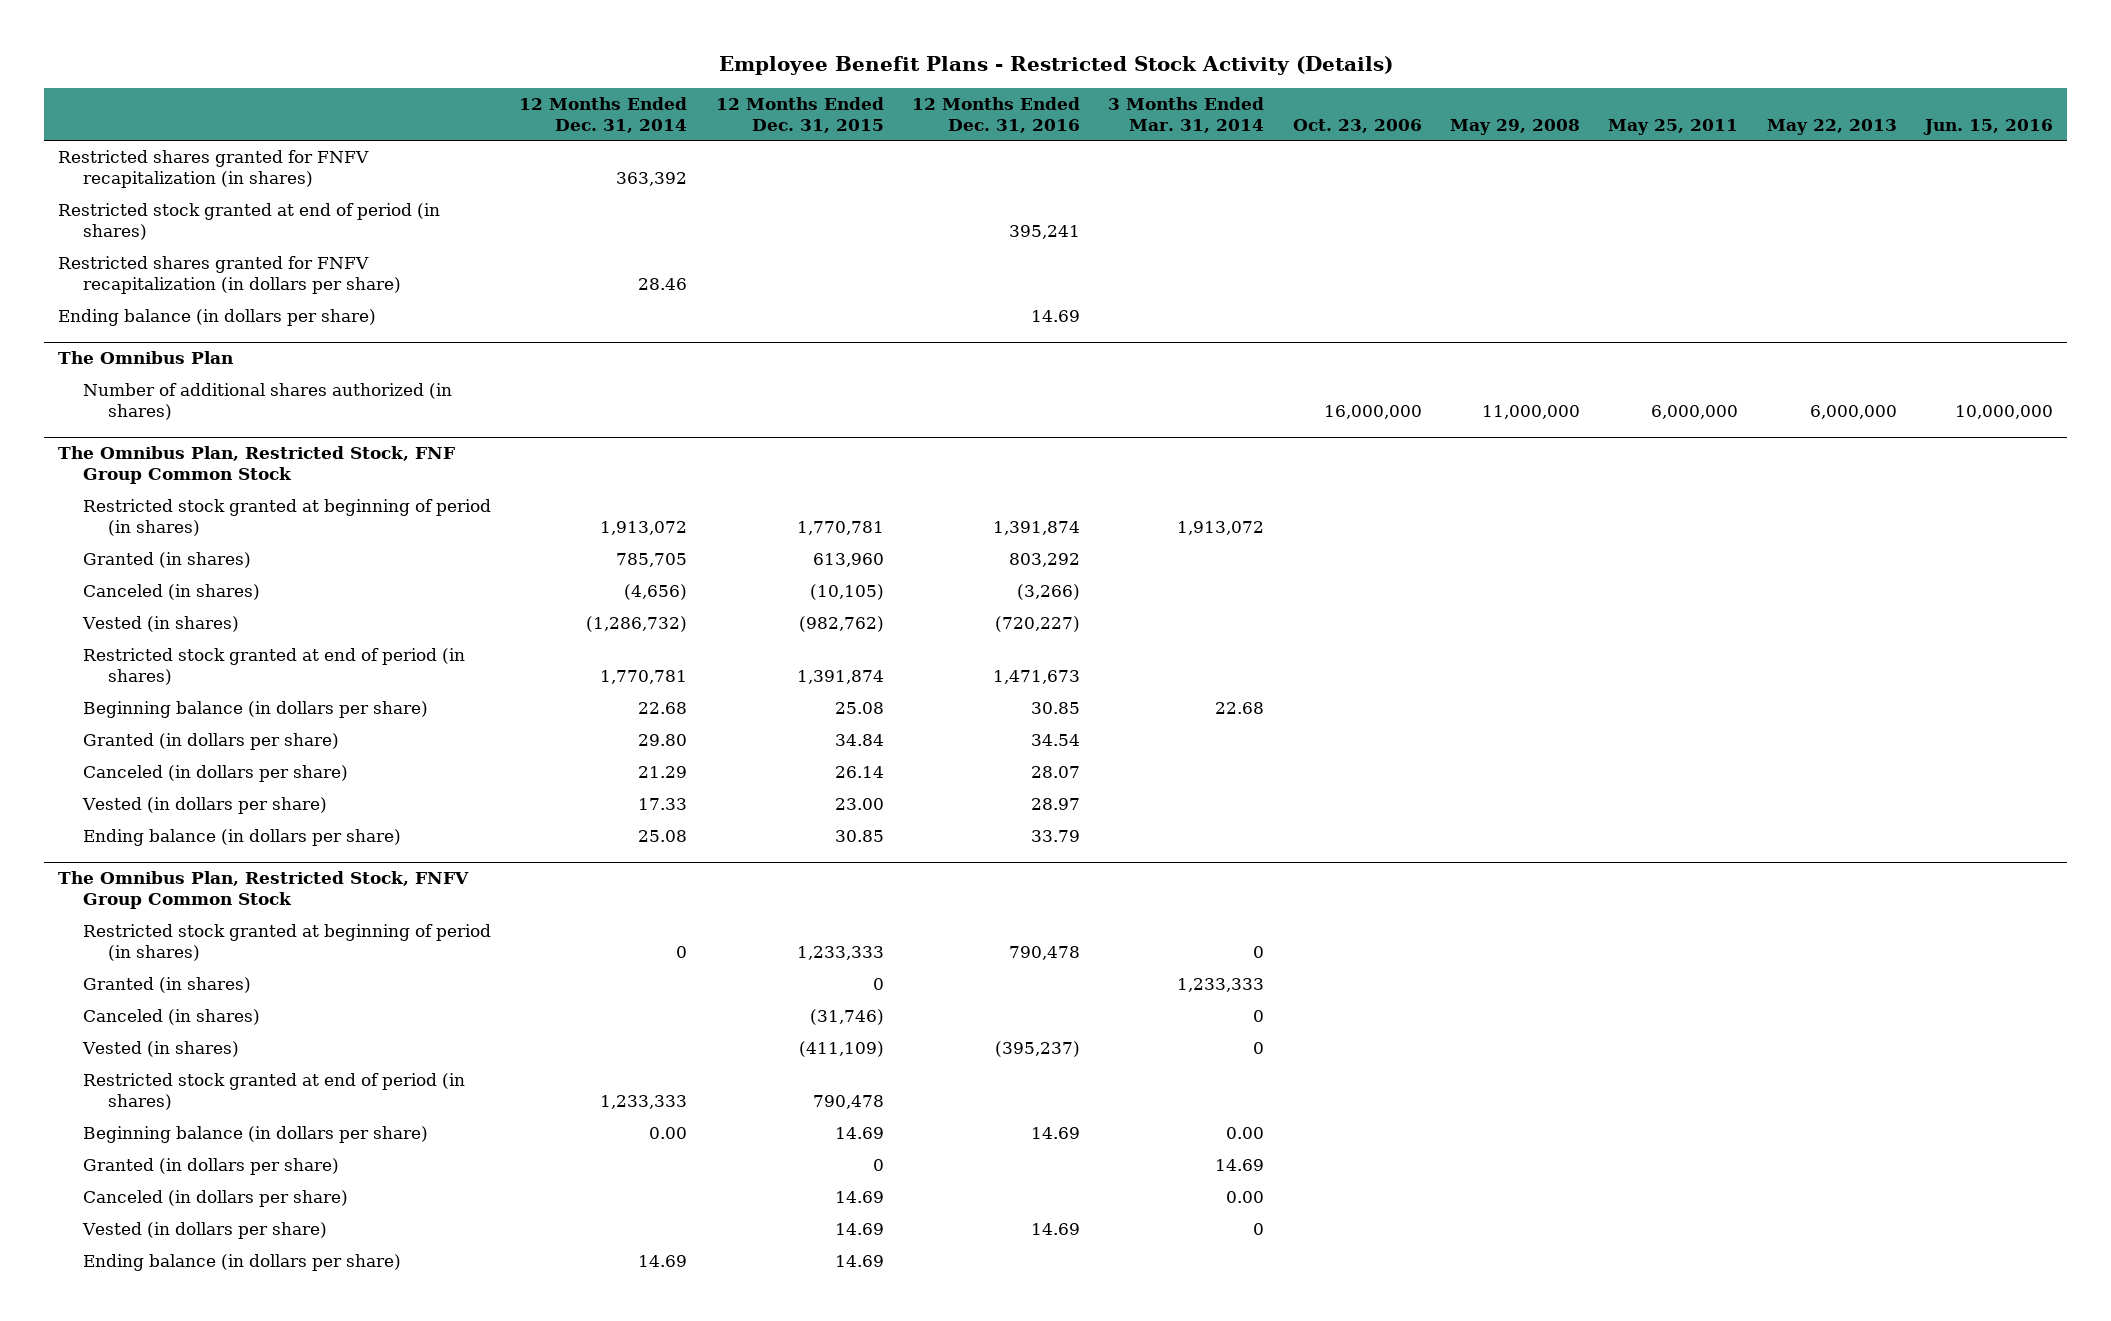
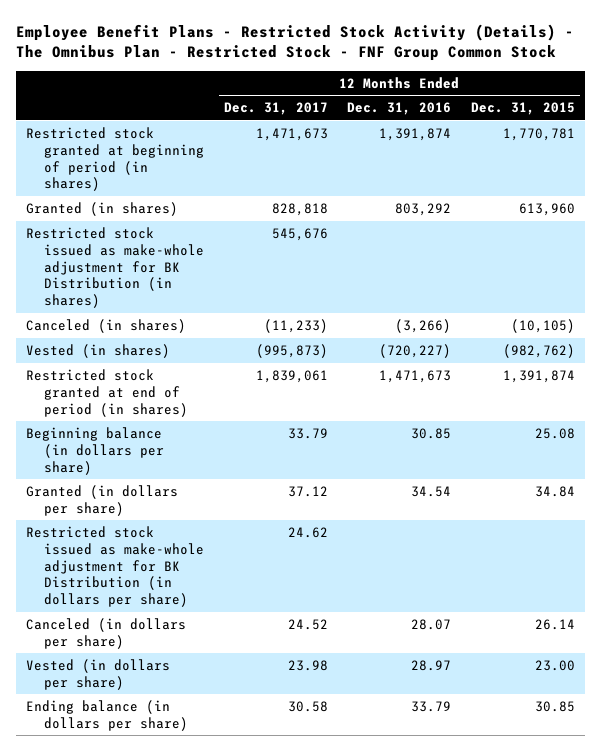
[718,55,1393,75] Employee Benefit Plans - Restricted Stock Activity (Details) -> [16,23,575,62] Employee Benefit Plans - Restricted Stock Activity (Details) - The Omnibus Plan - Restricted Stock - FNF Group Common Stock
[519,96,688,133] 12 Months Ended Dec. 31, 2014 -> none
[1108,96,1265,133] 3 Months Ended Mar. 31, 2014 -> none
[1292,118,1422,133] Oct. 23, 2006 -> none
[1450,118,1581,135] May 29, 2008 -> none
[1608,118,1739,135] May 25, 2011 -> none
[1766,118,1897,135] May 22, 2013 -> none
[1923,118,2054,135] Jun. 15, 2016 -> none
none -> [223,102,328,116] Dec. 31, 2017
[58,149,370,188] Restricted shares granted for FNFV recapitalization (in shares) -> none
[58,202,441,240] Restricted stock granted at end of period (in shares) -> none
[58,255,402,294] Restricted shares granted for FNFV recapitalization (in dollars per share) -> none
[58,308,377,326] Ending balance (in dollars per share) -> none
[58,351,234,365] The Omnibus Plan -> none
[83,382,453,420] Number of additional shares authorized (in shares) -> none
[58,446,456,485] The Omnibus Plan, Restricted Stock, FNF Group Common Stock -> none
none -> [26,226,204,309] Restricted stock issued as make-whole adjustment for BK Distribution (in shares)
none -> [26,525,204,608] Restricted stock issued as make-whole adjustment for BK Distribution (in dollars per share)
[58,871,470,910] The Omnibus Plan, Restricted Stock, FNFV Group Common Stock -> none
[83,923,492,961] Restricted stock granted at beginning of period (in shares) -> none
[83,976,252,993] Granted (in shares) -> none
[83,1008,261,1025] Canceled (in shares) -> none
[82,1040,240,1057] Vested (in shares) -> none
[83,1072,466,1110] Restricted stock granted at end of period (in shares) -> none
[83,1125,429,1143] Beginning balance (in dollars per share) -> none
[83,1157,340,1175] Granted (in dollars per share) -> none
[83,1189,349,1207] Canceled (in dollars per share) -> none
[82,1221,328,1239] Vested (in dollars per share) -> none
[83,1253,402,1271] Ending balance (in dollars per share) -> none

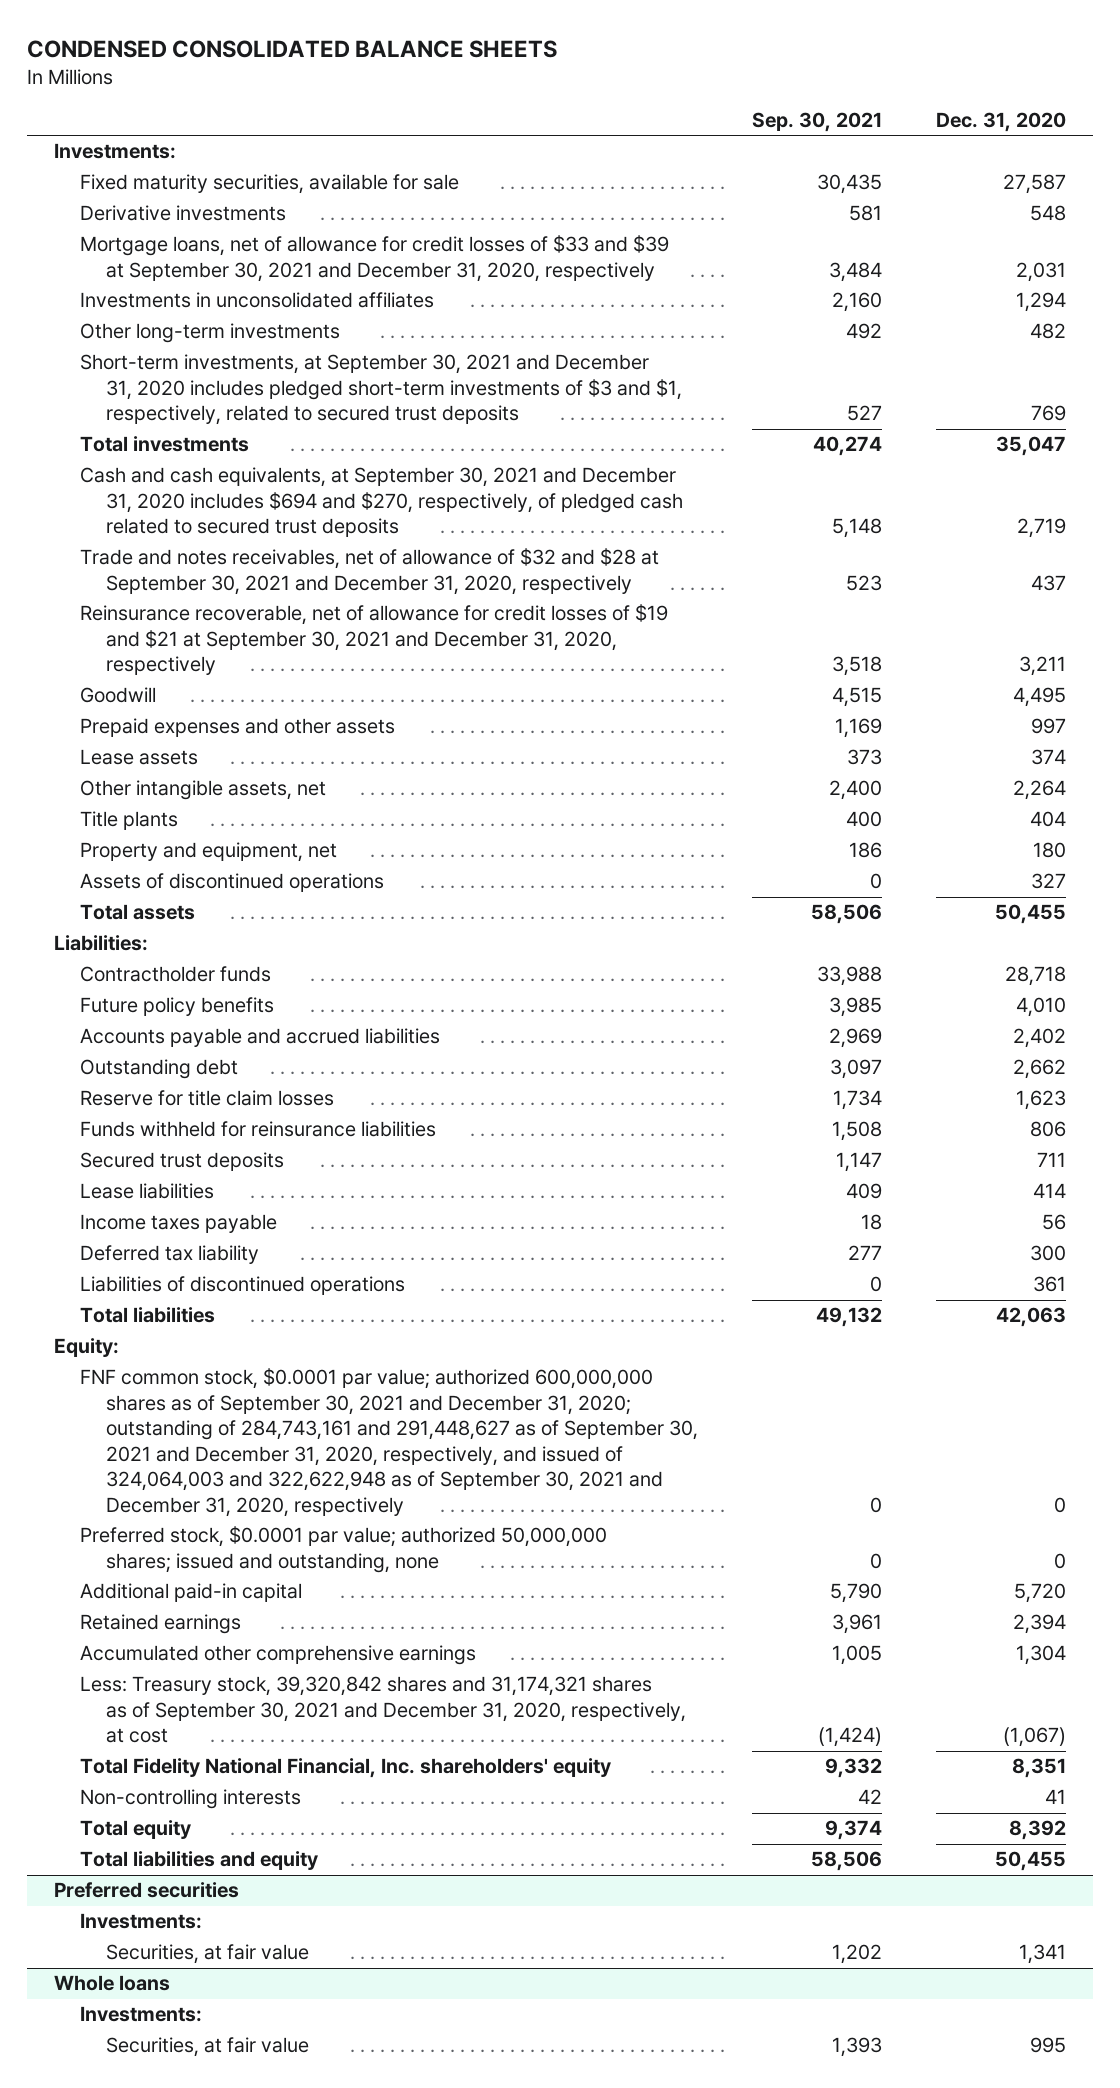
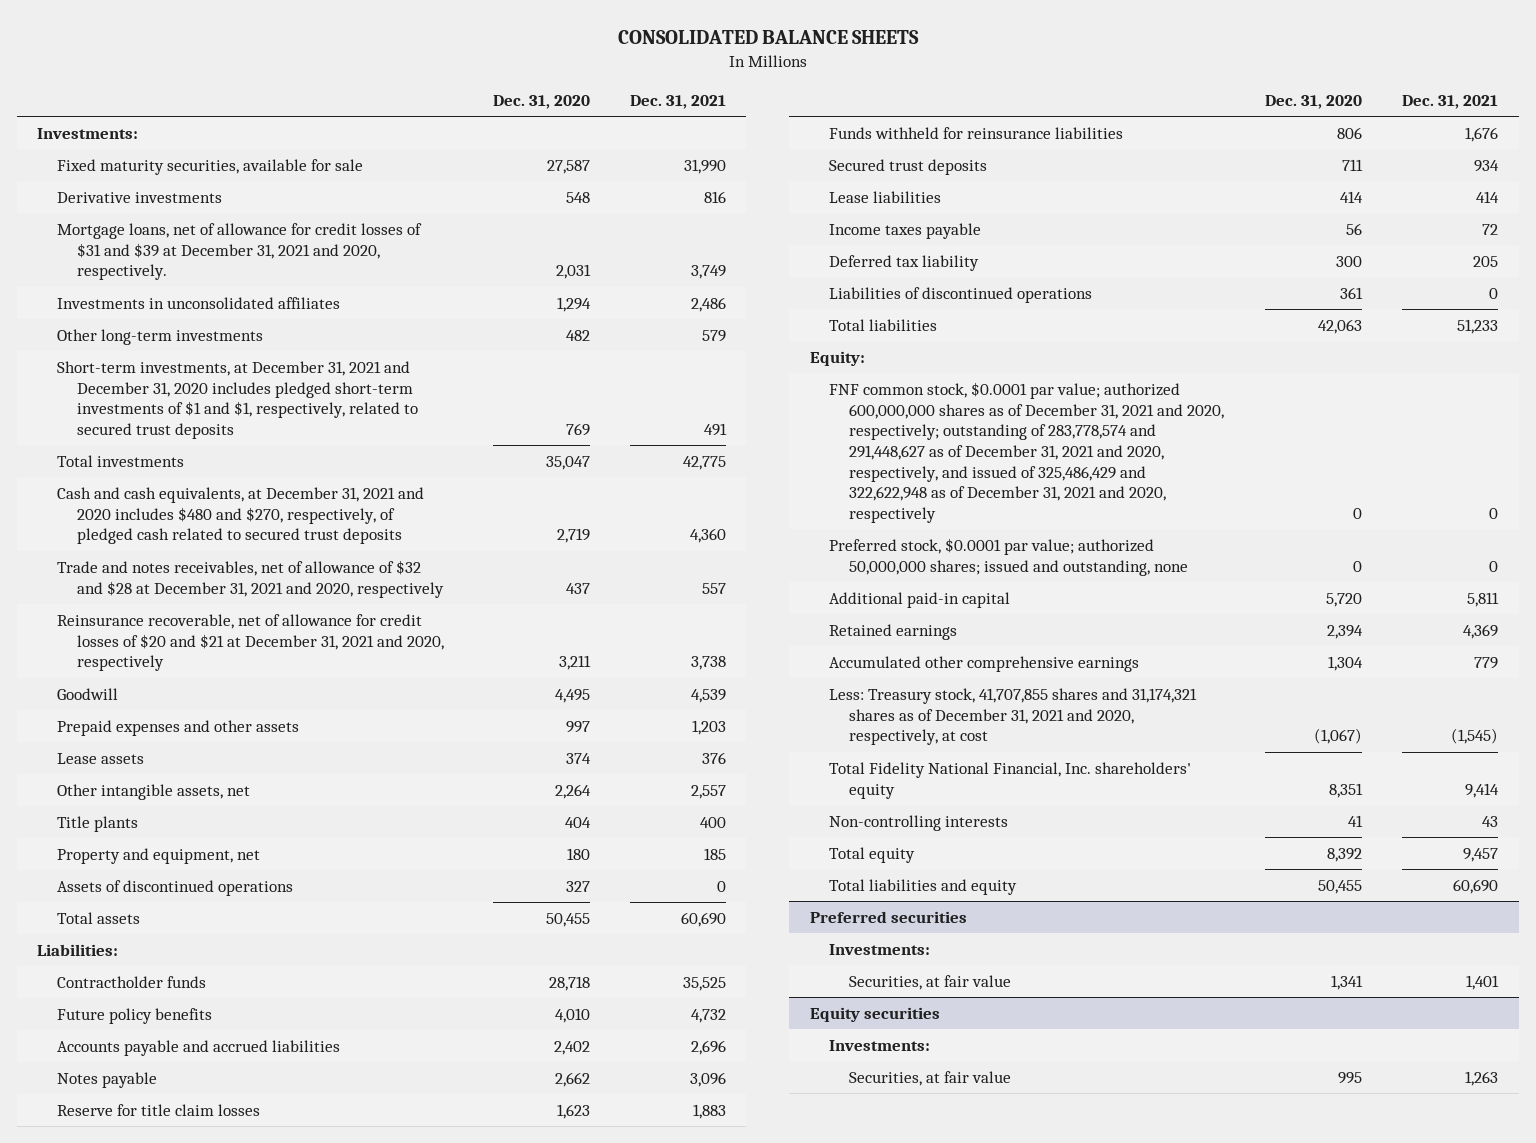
[26,40,557,59] CONDENSED CONSOLIDATED BALANCE SHEETS -> [617,29,919,44] CONSOLIDATED BALANCE SHEETS
[751,111,882,132] Sep. 30, 2021 -> none
none -> [630,94,727,109] Dec. 31, 2021
[79,235,669,282] Mortgage loans, net of allowance for credit losses of $33 and $39 at September 30, 2021 and December 31, 2020, respectively -> [57,222,423,281] Mortgage loans, net of allowance for credit losses of $31 and $39 at December 31, 2021 and 2020, respectively.
[79,354,682,426] Short-term investments, at September 30, 2021 and December 31, 2020 includes pledged short-term investments of $3 and $1, respectively, related to secured trust deposits -> [57,360,419,440] Short-term investments, at December 31, 2021 and December 31, 2020 includes pledged short-term investments of $1 and $1, respectively, related to secured trust deposits
[79,467,683,538] Cash and cash equivalents, at September 30, 2021 and December 31, 2020 includes $694 and $270, respectively, of pledged cash related to secured trust deposits -> [57,486,425,545] Cash and cash equivalents, at December 31, 2021 and 2020 includes $480 and $270, respectively, of pledged cash related to secured trust deposits
[79,548,659,595] Trade and notes receivables, net of allowance of $32 and $28 at September 30, 2021 and December 31, 2020, respectively -> [57,559,445,598] Trade and notes receivables, net of allowance of $32 and $28 at December 31, 2021 and 2020, respectively
[79,604,668,676] Reinsurance recoverable, net of allowance for credit losses of $19 and $21 at September 30, 2021 and December 31, 2020, respectively -> [57,613,445,672] Reinsurance recoverable, net of allowance for credit losses of $20 and $21 at December 31, 2021 and 2020, respectively
[79,1059,238,1080] Outstanding debt -> [57,1071,158,1088] Notes payable
[79,1368,698,1517] FNF common stock, $0.0001 par value; authorized 600,000,000 shares as of September 30, 2021 and December 31, 2020; outstanding of 284,743,161 and 291,448,627 as of September 30, 2021 and December 31, 2020, respectively, and issued of 324,064,003 and 322,622,948 as of September 30, 2021 and December 31, 2020, respectively -> [829,381,1225,524] FNF common stock, $0.0001 par value; authorized 600,000,000 shares as of December 31, 2021 and 2020, respectively; outstanding of 283,778,574 and 291,448,627 as of December 31, 2021 and 2020, respectively, and issued of 325,486,429 and 322,622,948 as of December 31, 2021 and 2020, respectively
[79,1676,686,1744] Less: Treasury stock, 39,320,842 shares and 31,174,321 shares as of September 30, 2021 and December 31, 2020, respectively, at cost -> [829,687,1198,746] Less: Treasury stock, 41,707,855 shares and 31,174,321 shares as of December 31, 2021 and 2020, respectively, at cost
[53,1975,170,1992] Whole loans -> [809,1006,940,1022] Equity securities

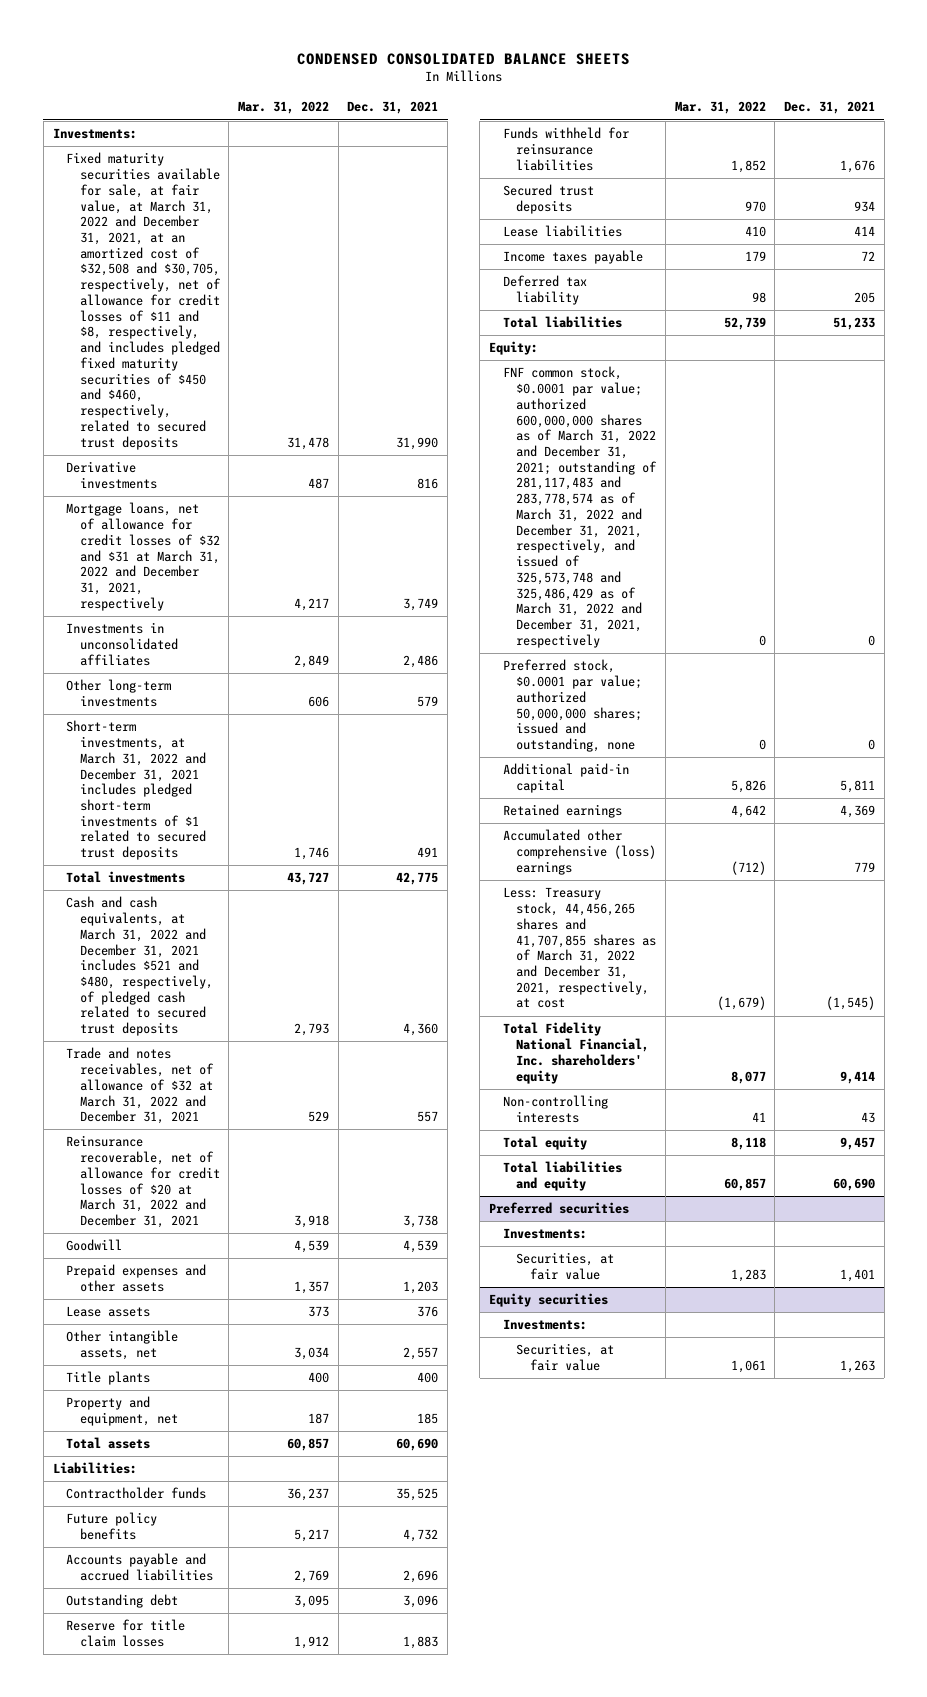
[617,29,919,44] CONSOLIDATED BALANCE SHEETS -> [296,52,630,65] CONDENSED CONSOLIDATED BALANCE SHEETS
[492,94,590,109] Dec. 31, 2020 -> none
none -> [238,101,330,115] Mar. 31, 2022
[57,158,364,175] Fixed maturity securities, available for sale -> [66,152,221,450] Fixed maturity securities available for sale, at fair value, at March 31, 2022 and December 31, 2021, at an amortized cost of $32,508 and $30,705, respectively, net of allowance for credit losses of $11 and $8, respectively, and includes pledged fixed maturity securities of $450 and $460, respectively, related to secured trust deposits
[57,222,423,281] Mortgage loans, net of allowance for credit losses of $31 and $39 at December 31, 2021 and 2020, respectively. -> [66,502,220,611] Mortgage loans, net of allowance for credit losses of $32 and $31 at March 31, 2022 and December 31, 2021, respectively
[57,360,419,440] Short-term investments, at December 31, 2021 and December 31, 2020 includes pledged short-term investments of $1 and $1, respectively, related to secured trust deposits -> [66,720,206,861] Short-term investments, at March 31, 2022 and December 31, 2021 includes pledged short-term investments of $1 related to secured trust deposits
[57,486,425,545] Cash and cash equivalents, at December 31, 2021 and 2020 includes $480 and $270, respectively, of pledged cash related to secured trust deposits -> [66,896,213,1037] Cash and cash equivalents, at March 31, 2022 and December 31, 2021 includes $521 and $480, respectively, of pledged cash related to secured trust deposits
[57,559,445,598] Trade and notes receivables, net of allowance of $32 and $28 at December 31, 2021 and 2020, respectively -> [66,1047,214,1125] Trade and notes receivables, net of allowance of $32 at March 31, 2022 and December 31, 2021
[57,613,445,672] Reinsurance recoverable, net of allowance for credit losses of $20 and $21 at December 31, 2021 and 2020, respectively -> [66,1135,220,1229] Reinsurance recoverable, net of allowance for credit losses of $20 at March 31, 2022 and December 31, 2021
[57,879,294,896] Assets of discontinued operations -> none
[57,1071,158,1088] Notes payable -> [66,1594,179,1609] Outstanding debt
[829,286,1093,303] Liabilities of discontinued operations -> none
[829,381,1225,524] FNF common stock, $0.0001 par value; authorized 600,000,000 shares as of December 31, 2021 and 2020, respectively; outstanding of 283,778,574 and 291,448,627 as of December 31, 2021 and 2020, respectively, and issued of 325,486,429 and 322,622,948 as of December 31, 2021 and 2020, respectively -> [502,366,658,648] FNF common stock, $0.0001 par value; authorized 600,000,000 shares as of March 31, 2022 and December 31, 2021; outstanding of 281,117,483 and 283,778,574 as of March 31, 2022 and December 31, 2021, respectively, and issued of 325,573,748 and 325,486,429 as of March 31, 2022 and December 31, 2021, respectively
[829,655,1140,672] Accumulated other comprehensive earnings -> [502,829,657,875] Accumulated other comprehensive (loss) earnings
[829,687,1198,746] Less: Treasury stock, 41,707,855 shares and 31,174,321 shares as of December 31, 2021 and 2020, respectively, at cost -> [502,887,657,1009] Less: Treasury stock, 44,456,265 shares and 41,707,855 shares as of March 31, 2022 and December 31, 2021, respectively, at cost

